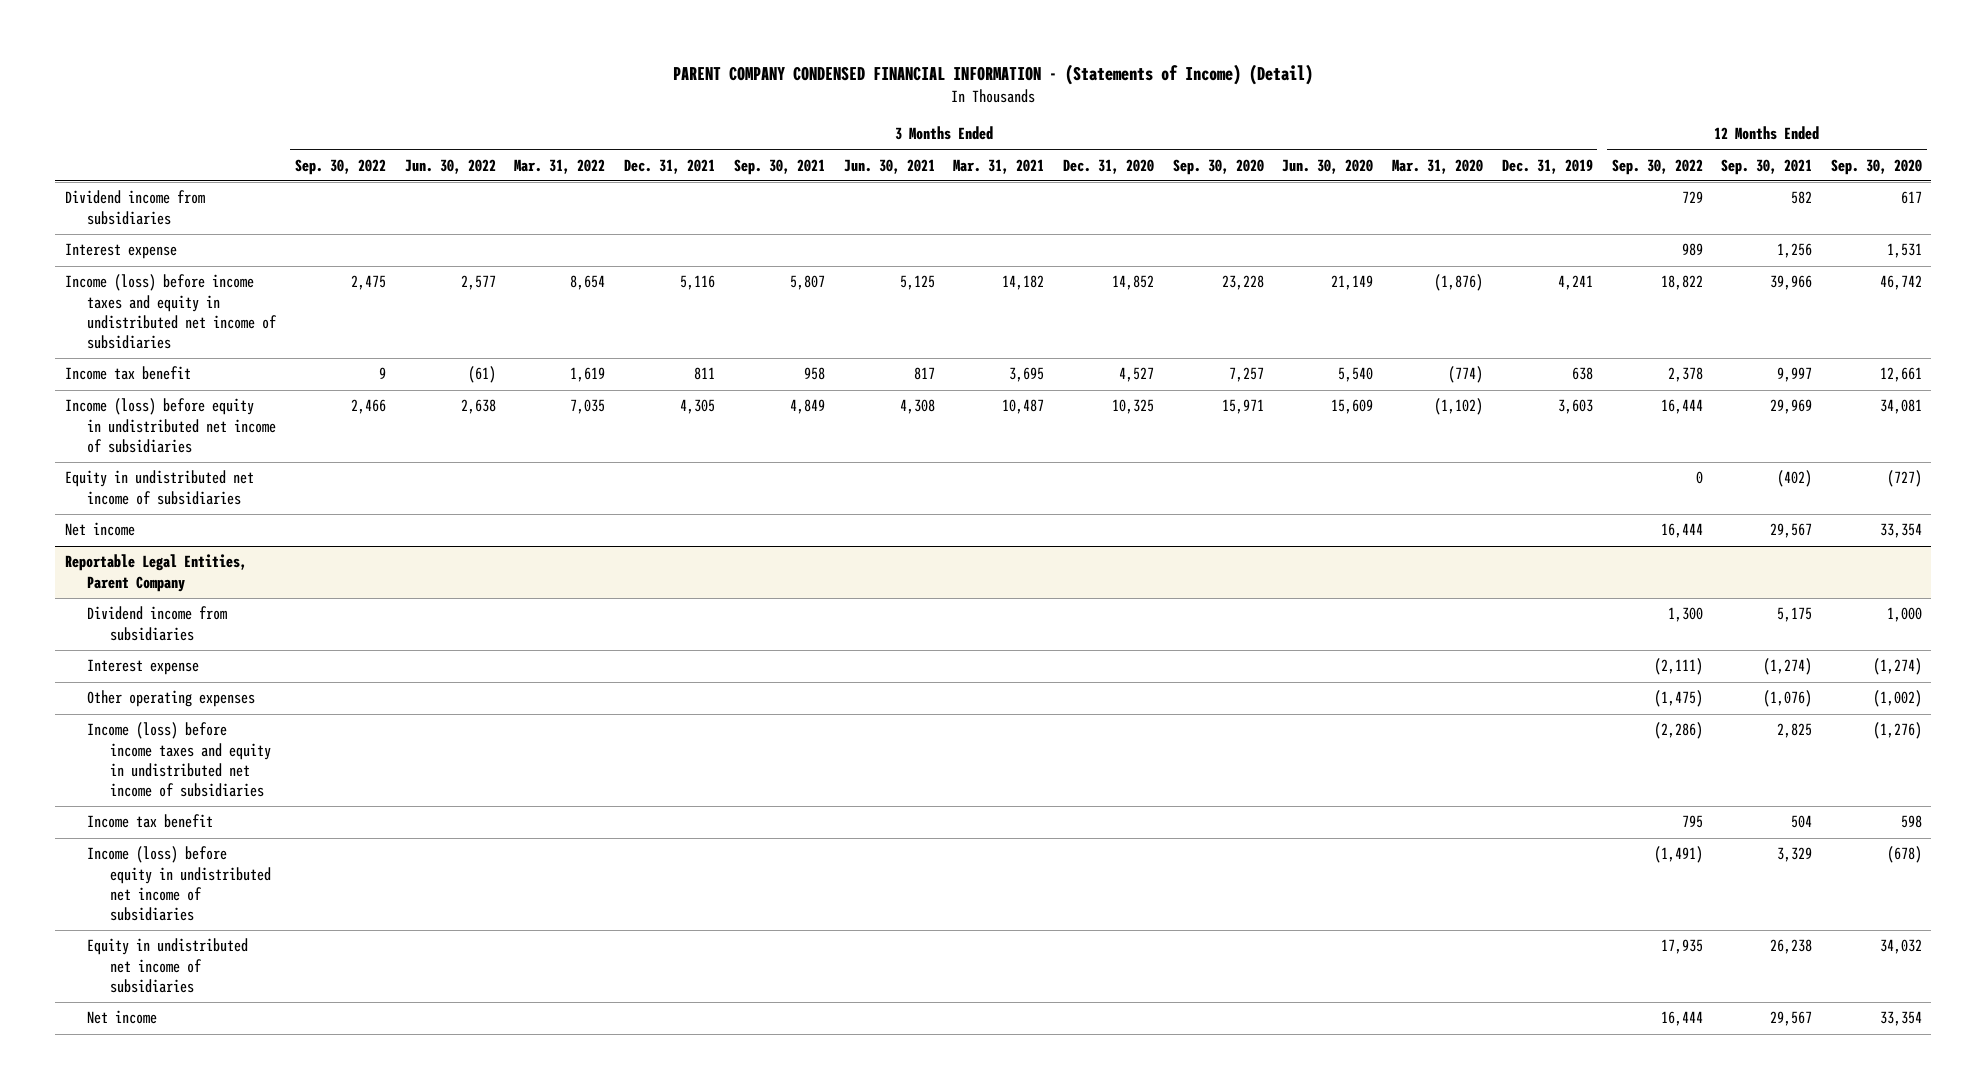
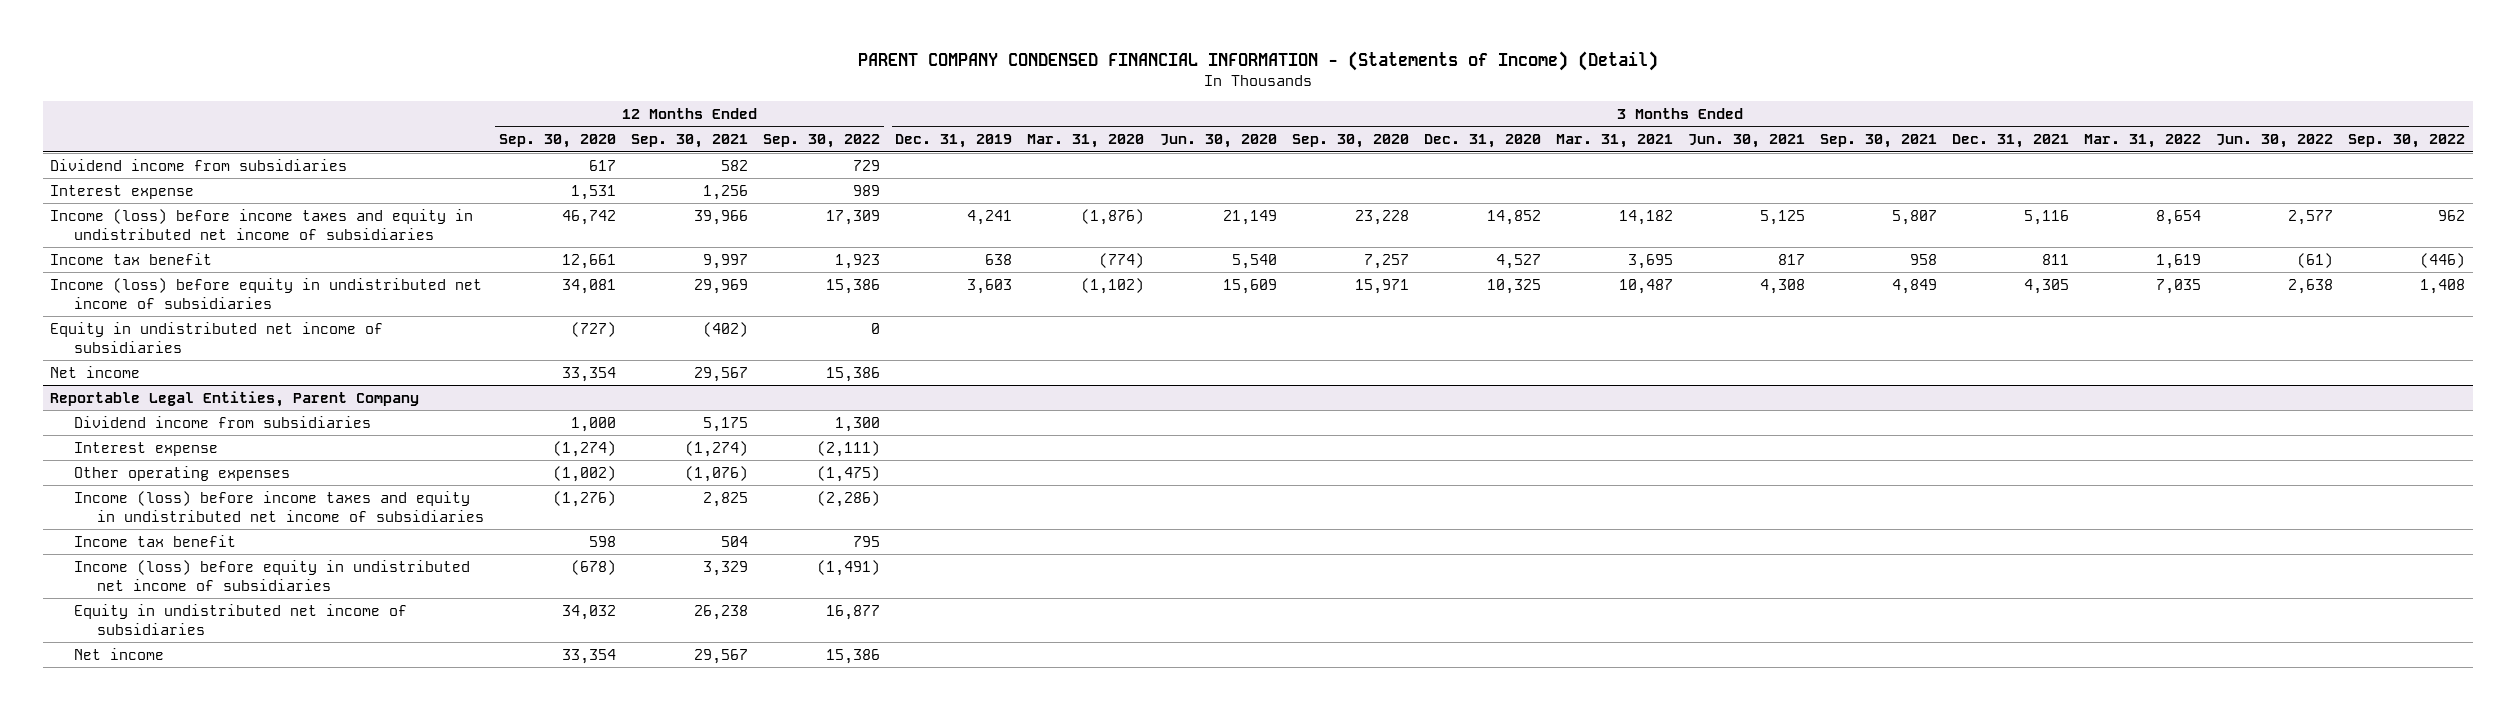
[350,275,386,291] 2,475 -> [2438,209,2466,221] 962
[1660,275,1703,291] 18,822 -> [826,209,881,225] 17,309
[378,367,386,380] 9 -> [2420,252,2466,268] (446)
[1667,367,1703,383] 2,378 -> [835,253,881,269] 1,923
[350,399,386,415] 2,466 -> [2420,278,2466,294] 1,408
[1660,399,1703,415] 16,444 -> [826,278,881,294] 15,386
[1660,523,1703,539] 16,444 -> [826,366,881,382] 15,386
[1660,939,1703,955] 17,935 -> [826,604,881,620] 16,877
[1660,1011,1703,1027] 16,444 -> [826,648,881,664] 15,386

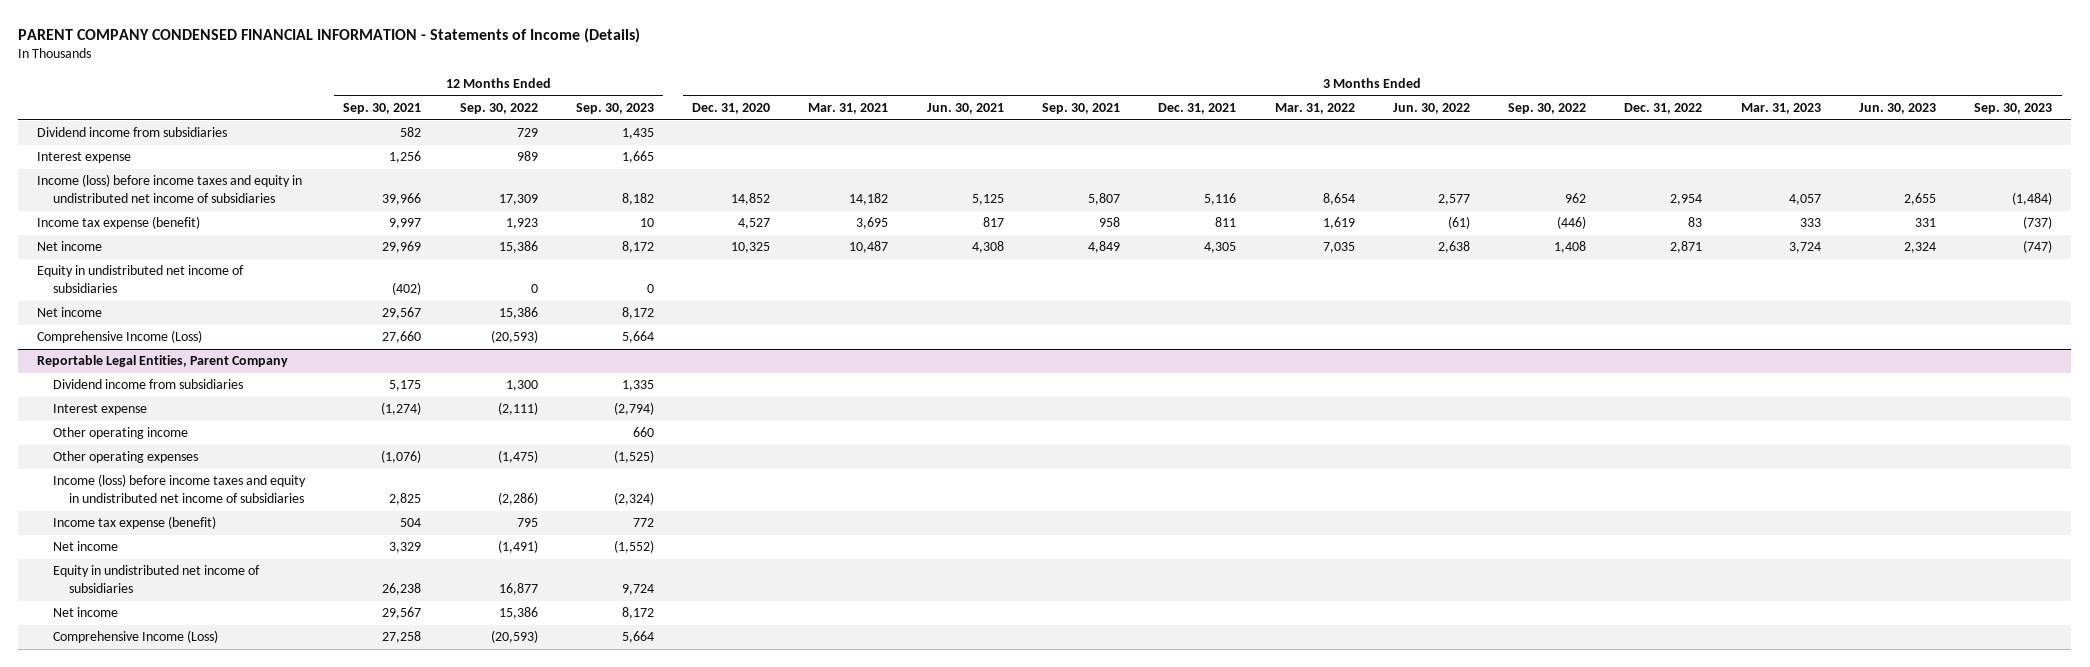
[857,50,1658,71] PARENT COMPANY CONDENSED FINANCIAL INFORMATION - (Statements of Income) (Detail) -> [18,27,641,43] PARENT COMPANY CONDENSED FINANCIAL INFORMATION - Statements of Income (Details)
[499,134,617,149] Sep. 30, 2020 -> none
[895,134,1013,149] Dec. 31, 2019 -> none
[1027,134,1145,149] Mar. 31, 2020 -> none
[1159,134,1277,149] Jun. 30, 2020 -> none
[1291,134,1409,149] Sep. 30, 2020 -> none
none -> [575,103,654,115] Sep. 30, 2023
none -> [1624,103,1703,115] Dec. 31, 2022
none -> [1740,103,1821,115] Mar. 31, 2023
none -> [1858,103,1936,115] Jun. 30, 2023
none -> [1974,103,2053,115] Sep. 30, 2023
[50,252,213,265] Income tax benefit -> [37,216,201,230] Income tax expense (benefit)
[50,277,483,309] Income (loss) before equity in undistributed net income of subsidiaries -> [37,241,103,252] Net income
none -> [37,330,203,344] Comprehensive Income (Loss)
none -> [53,427,189,440] Other operating income
[73,534,236,547] Income tax benefit -> [53,516,217,530] Income tax expense (benefit)
[73,559,470,591] Income (loss) before equity in undistributed net income of subsidiaries -> [53,541,119,552] Net income
none -> [53,630,219,644] Comprehensive Income (Loss)

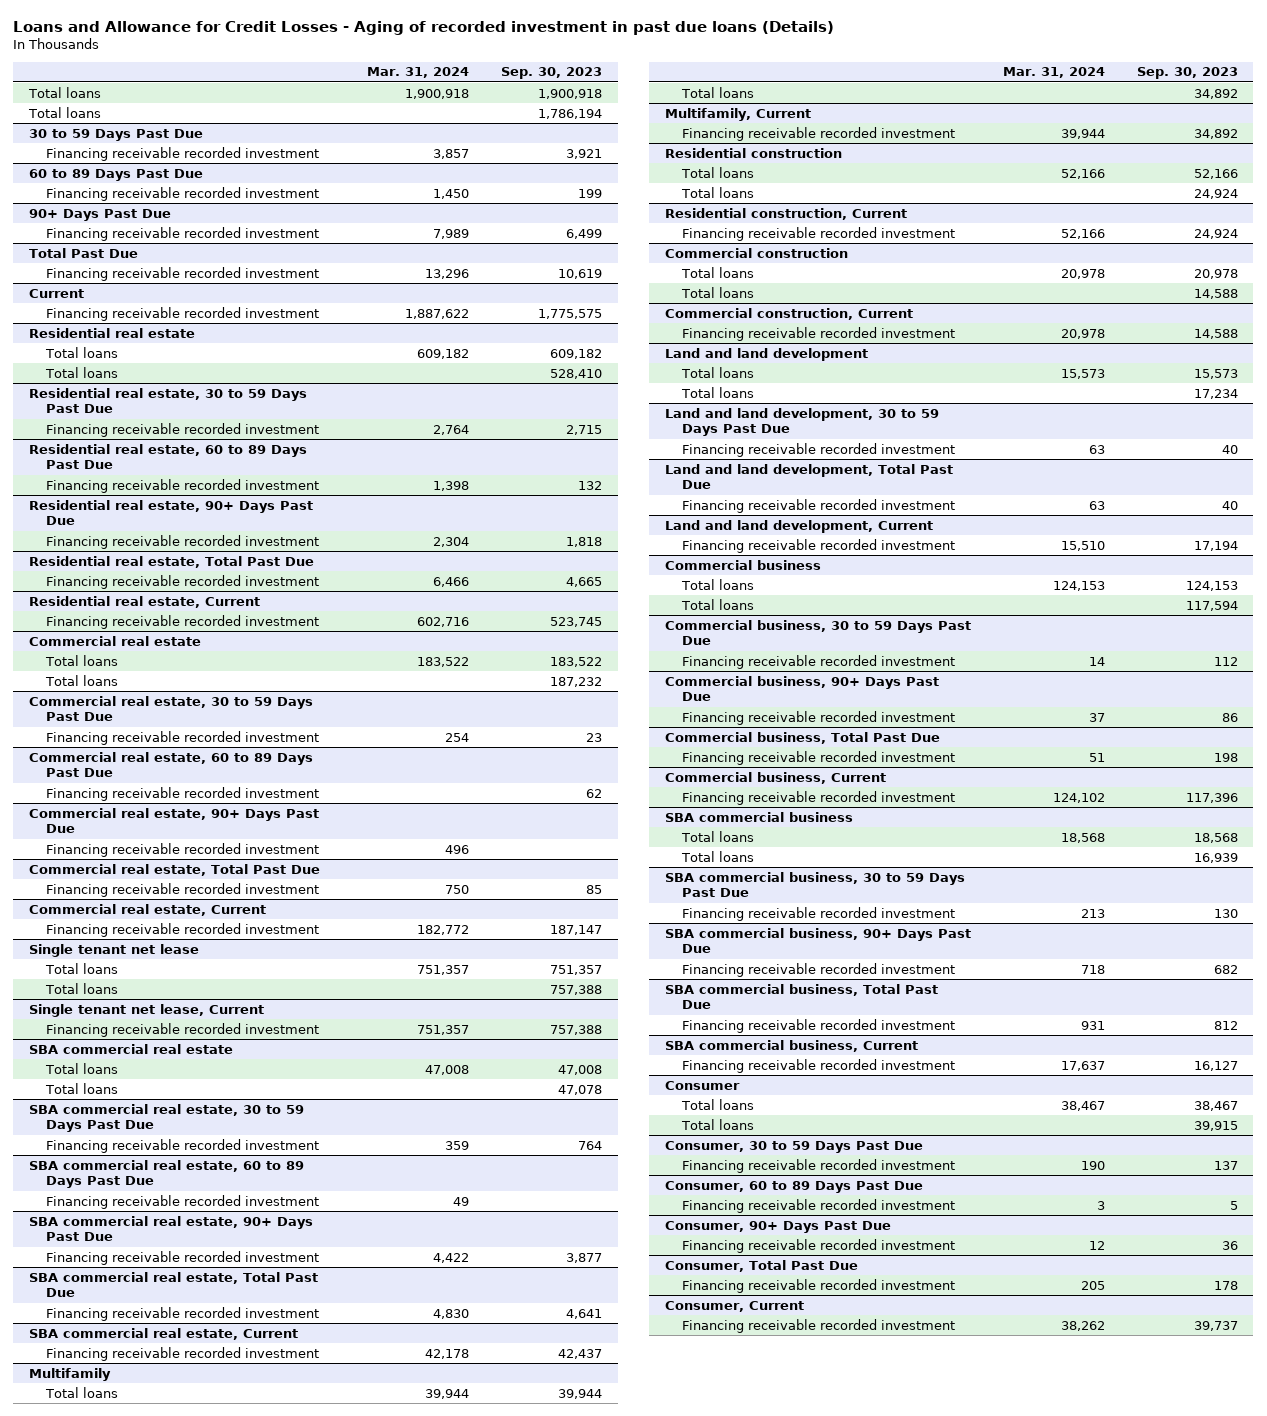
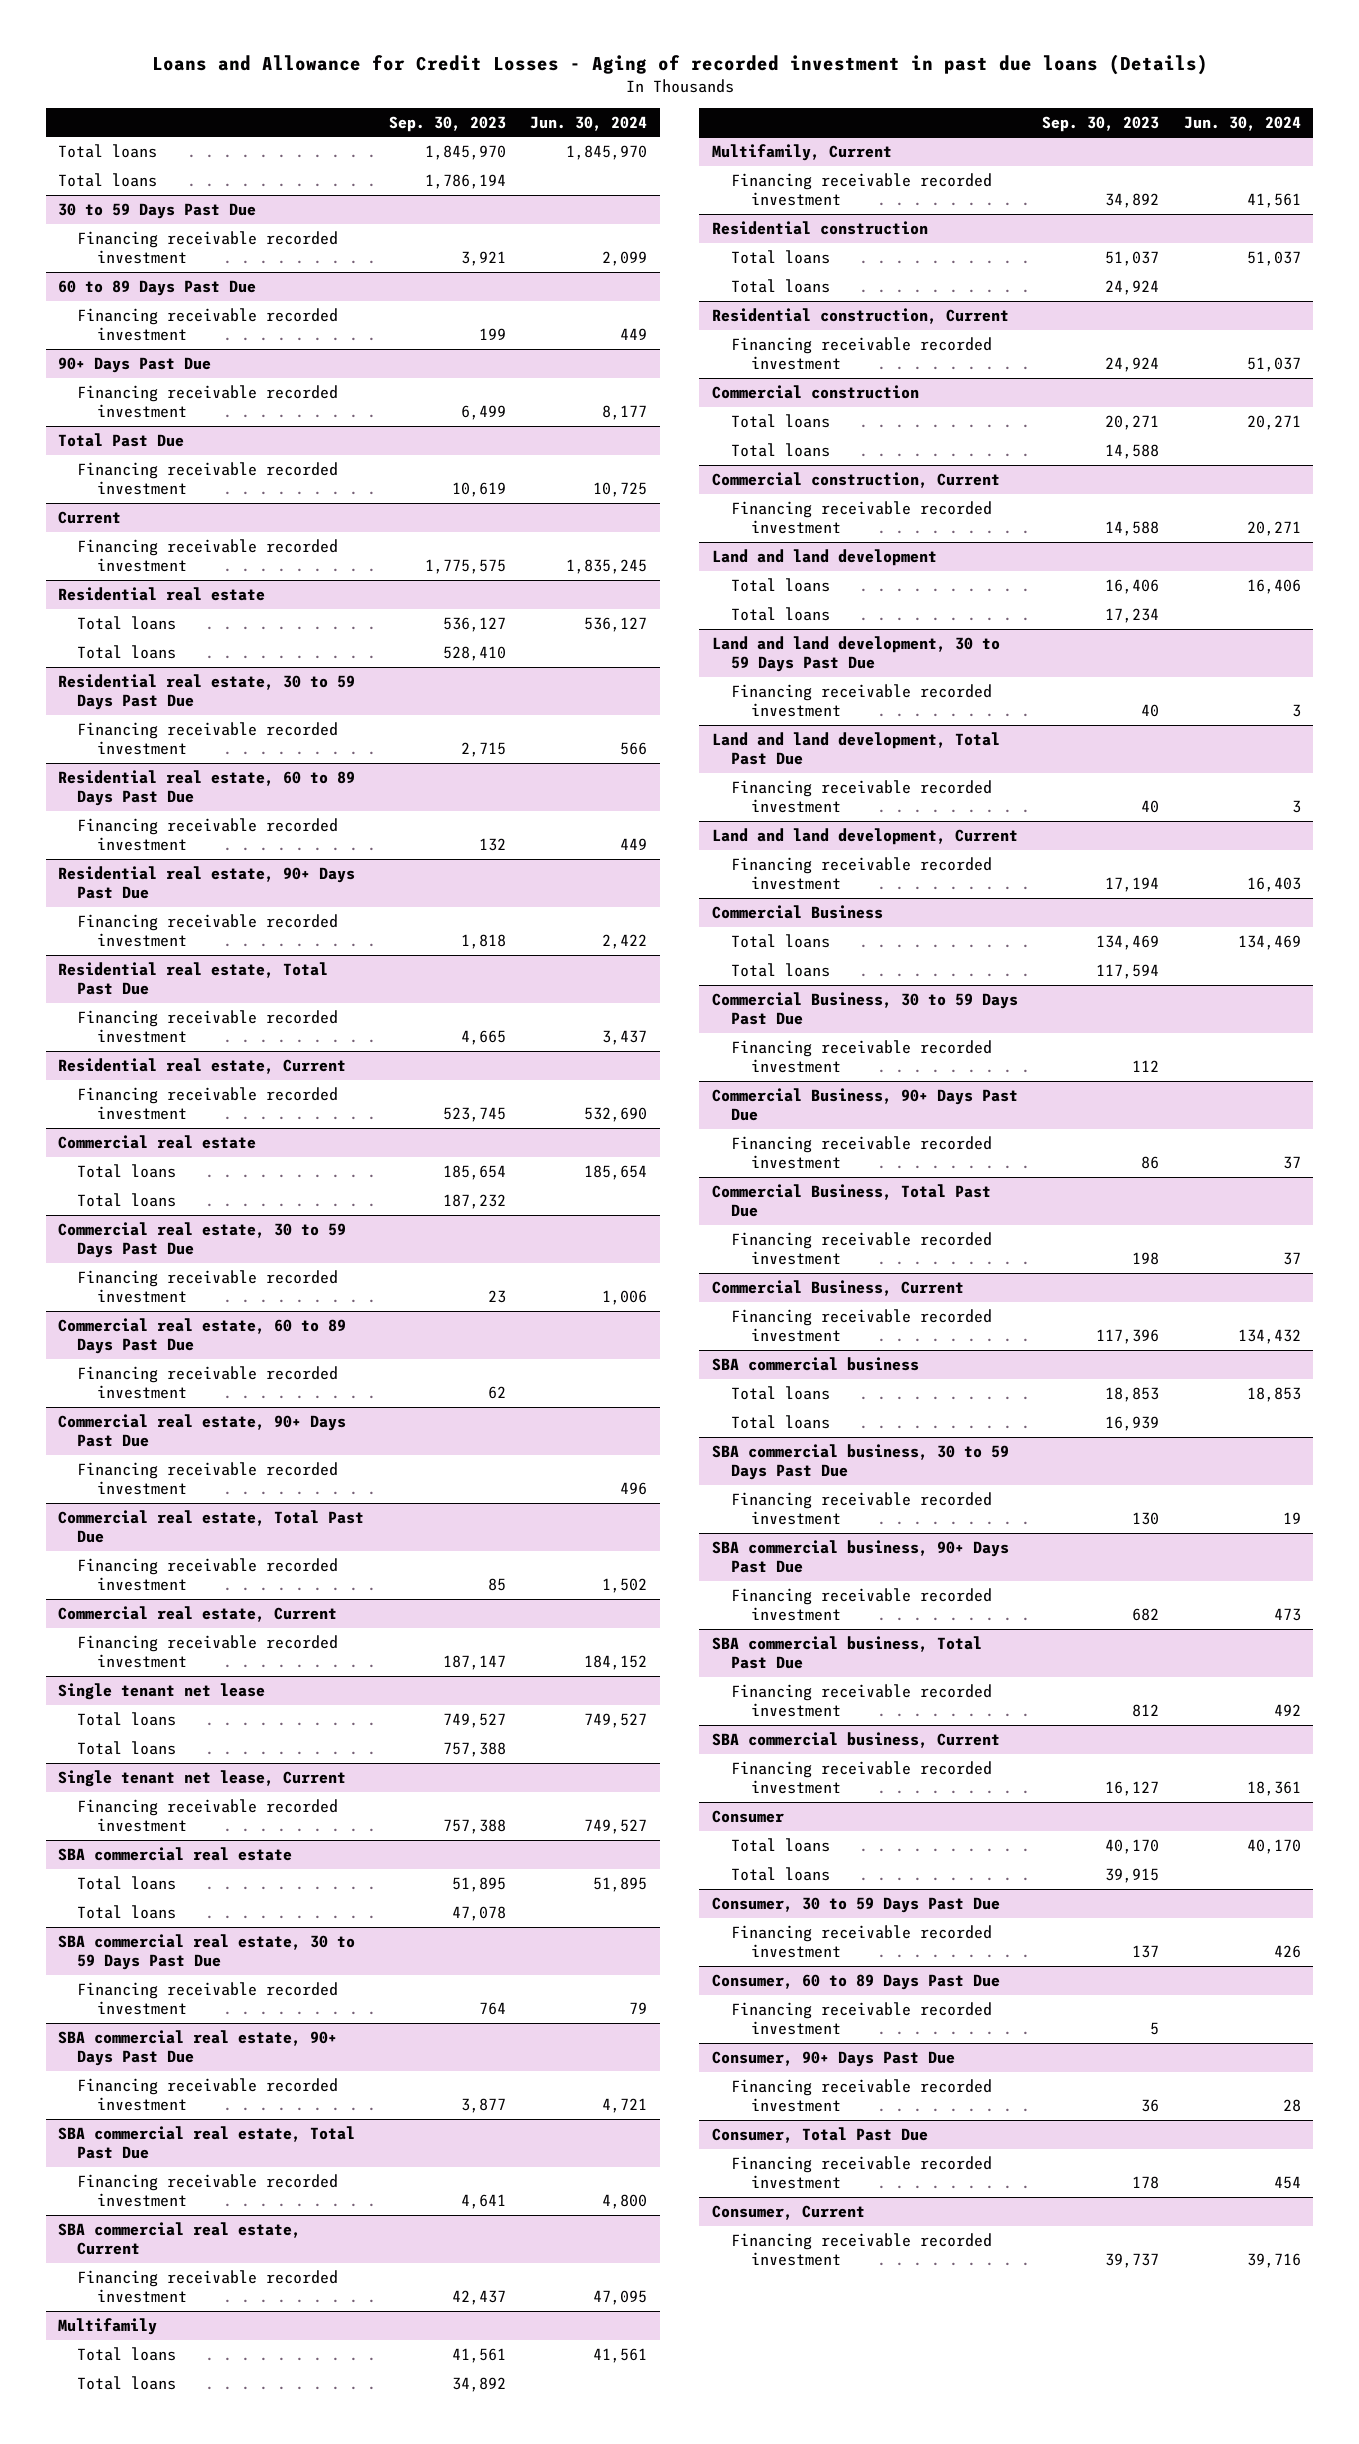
[367,67,470,79] Mar. 31, 2024 -> none
none -> [530,115,648,131] Jun. 30, 2024
[537,88,602,99] 1,900,918 -> [424,144,506,160] 1,845,970
[549,348,602,359] 609,182 -> [442,616,506,632] 536,127
[549,656,602,667] 183,522 -> [442,1164,506,1180] 185,654
[549,964,602,975] 751,357 -> [442,1712,506,1728] 749,527
[557,1064,602,1075] 47,008 -> [451,1876,506,1892] 51,895
[29,1159,305,1189] SBA commercial real estate, 60 to 89 Days Past Due -> none
[46,1194,320,1209] Financing receivable recorded investment -> none
[557,1388,602,1399] 39,944 -> [451,2347,506,2363] 41,561
[1193,168,1238,179] 52,166 -> [1105,250,1160,266] 51,037
[1193,268,1238,279] 20,978 -> [1105,414,1160,430] 20,271
[1193,368,1238,379] 15,573 -> [1105,578,1160,594] 16,406
[664,559,821,570] Commercial business -> [711,904,883,919] Commercial Business
[1185,580,1238,591] 124,153 -> [1096,934,1160,950] 134,469
[664,619,971,646] Commercial business, 30 to 59 Days Past Due -> [711,991,1018,1025] Commercial Business, 30 to 59 Days Past Due
[664,675,939,702] Commercial business, 90+ Days Past Due -> [711,1087,1018,1121] Commercial Business, 90+ Days Past Due
[664,731,940,744] Commercial business, Total Past Due -> [711,1183,991,1217] Commercial Business, Total Past Due
[664,771,886,784] Commercial business, Current -> [711,1279,964,1296] Commercial Business, Current
[1193,832,1238,843] 18,568 -> [1105,1386,1160,1402] 18,853
[1193,1100,1238,1111] 38,467 -> [1105,1838,1160,1854] 40,170

